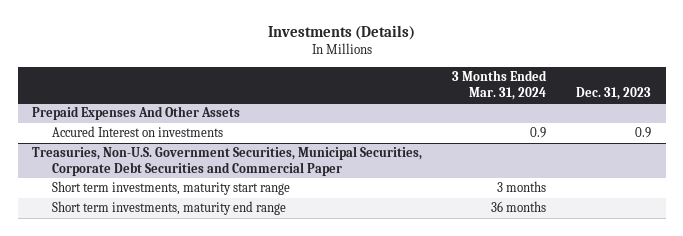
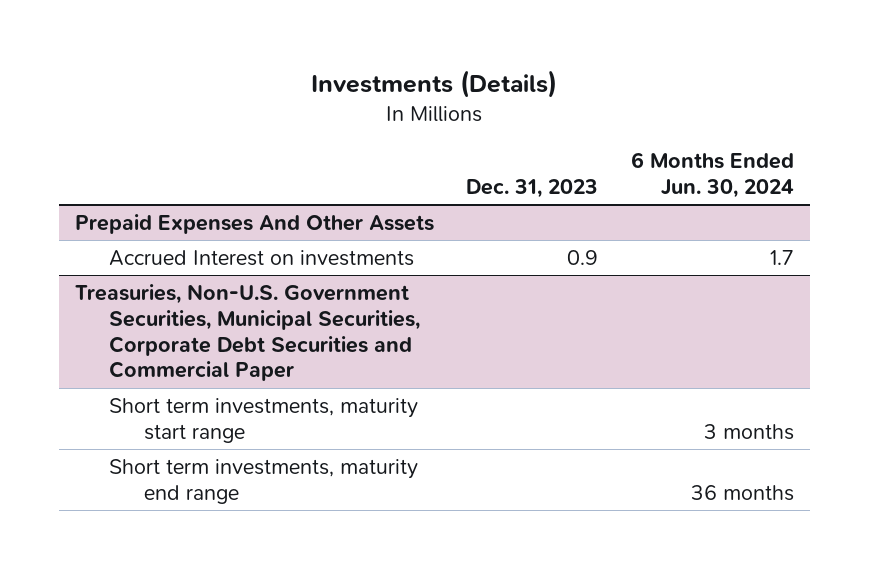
[452,70,548,100] 3 Months Ended Mar. 31, 2024 -> none
none -> [631,151,795,198] 6 Months Ended Jun. 30, 2024
[51,126,223,138] Accured Interest on investments -> [109,250,415,267] Accrued Interest on investments

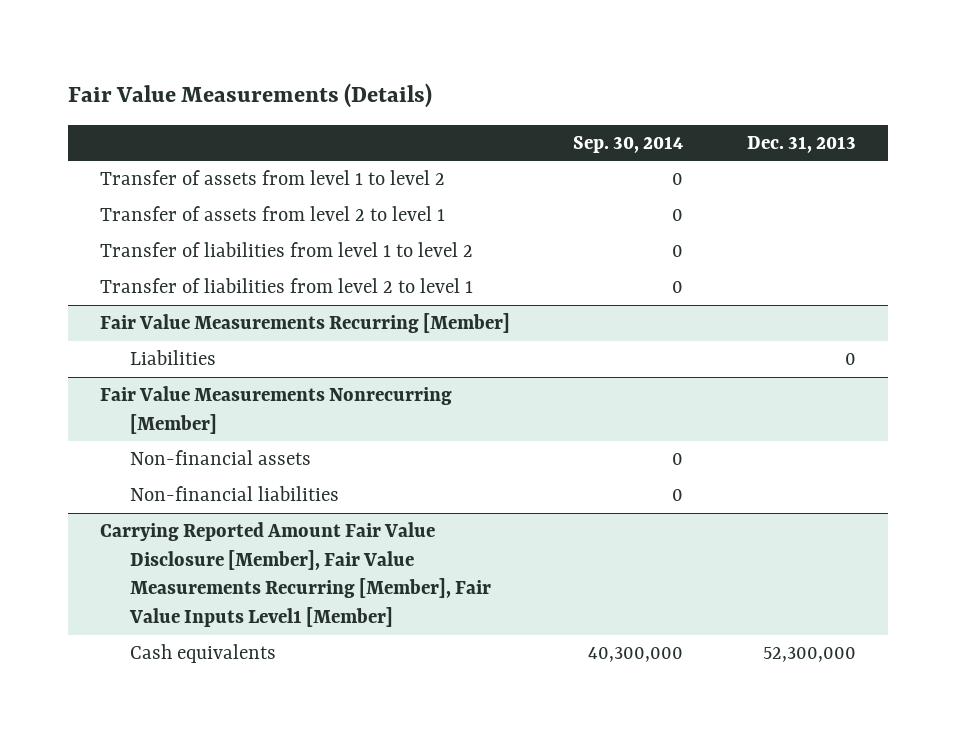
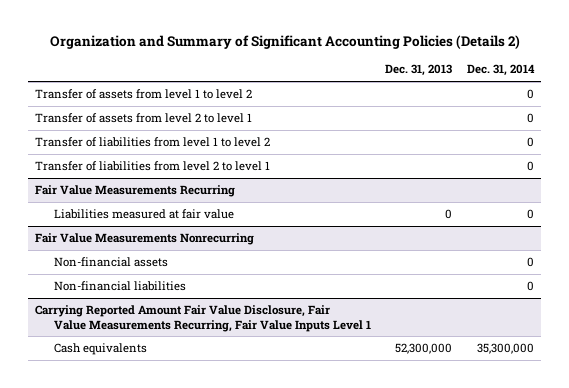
[67,83,432,109] Fair Value Measurements (Details) -> [49,34,520,49] Organization and Summary of Significant Accounting Policies (Details 2)
[573,135,684,153] Sep. 30, 2014 -> none
none -> [467,64,536,77] Dec. 31, 2014
[130,350,217,366] Liabilities -> none
[99,313,510,334] Fair Value Measurements Recurring [Member] -> [35,185,236,198] Fair Value Measurements Recurring
none -> [53,209,234,220] Liabilities measured at fair value
[99,386,452,434] Fair Value Measurements Nonrecurring [Member] -> [35,233,255,246] Fair Value Measurements Nonrecurring
[99,522,492,628] Carrying Reported Amount Fair Value Disclosure [Member], Fair Value Measurements Recurring [Member], Fair Value Inputs Level1 [Member] -> [35,305,371,332] Carrying Reported Amount Fair Value Disclosure, Fair Value Measurements Recurring, Fair Value Inputs Level 1

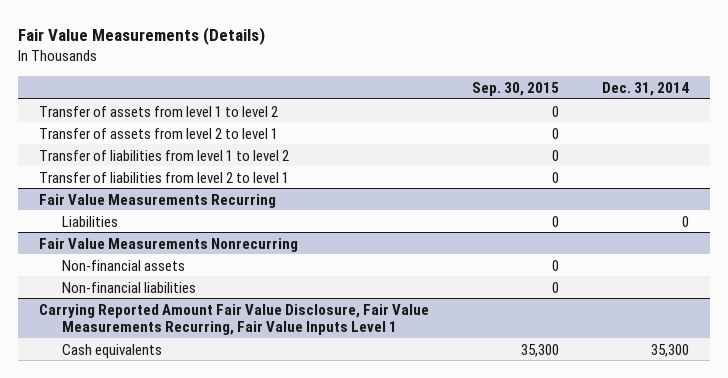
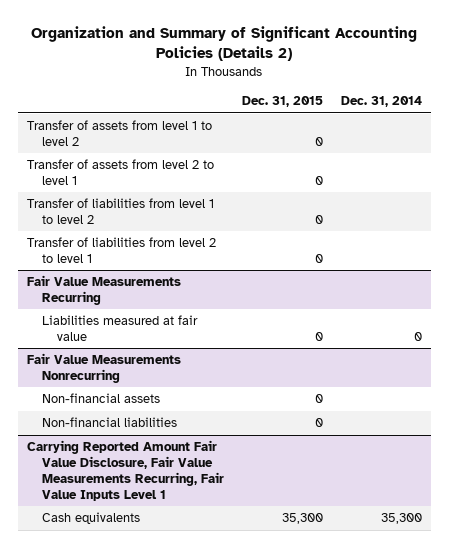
[18,27,266,46] Fair Value Measurements (Details) -> [31,26,418,62] Organization and Summary of Significant Accounting Policies (Details 2)
[472,81,560,96] Sep. 30, 2015 -> none
none -> [241,96,323,108] Dec. 31, 2015
[62,215,119,227] Liabilities -> none
none -> [41,315,198,342] Liabilities measured at fair value

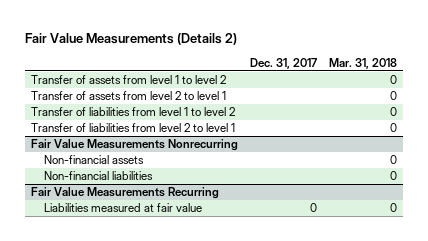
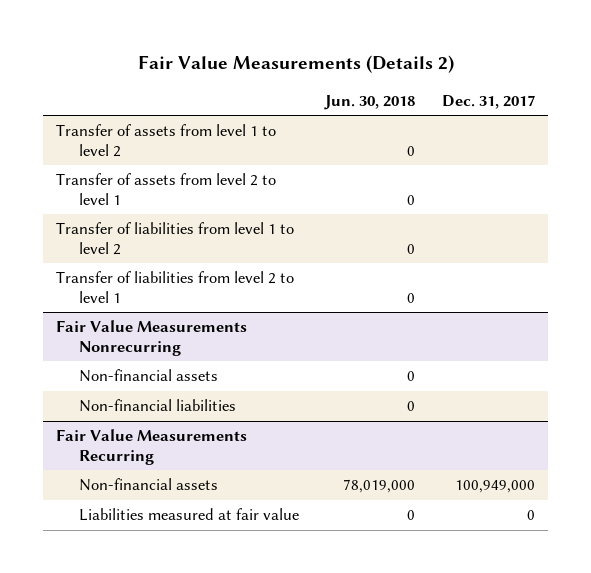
[328,57,397,69] Mar. 31, 2018 -> none
none -> [324,94,416,110] Jun. 30, 2018
none -> [78,478,218,492] Non-financial assets

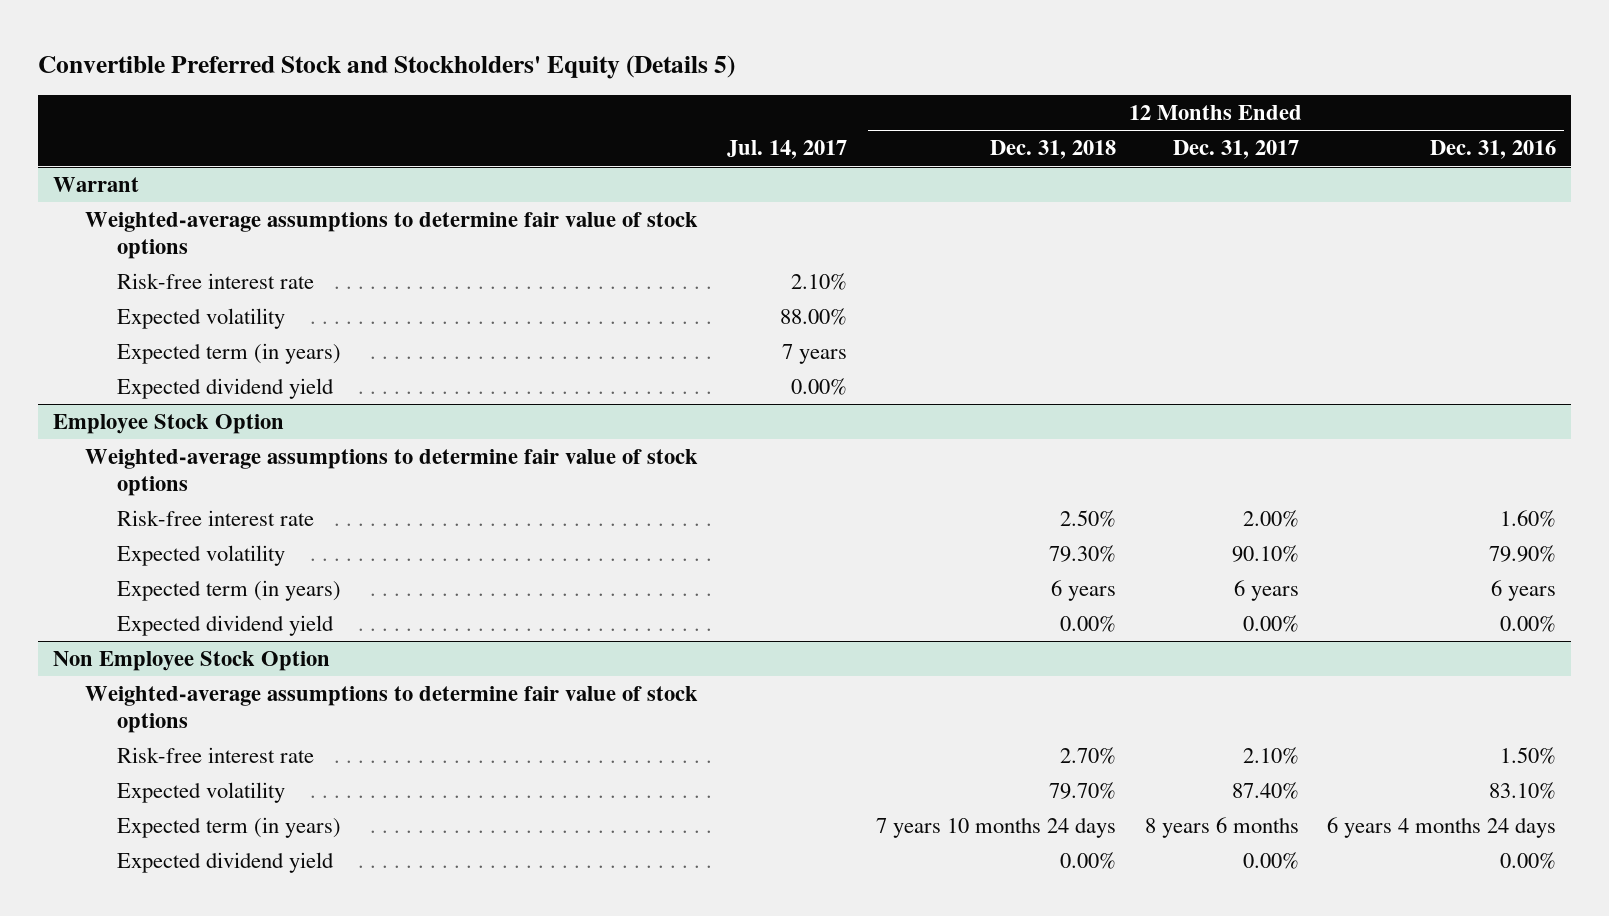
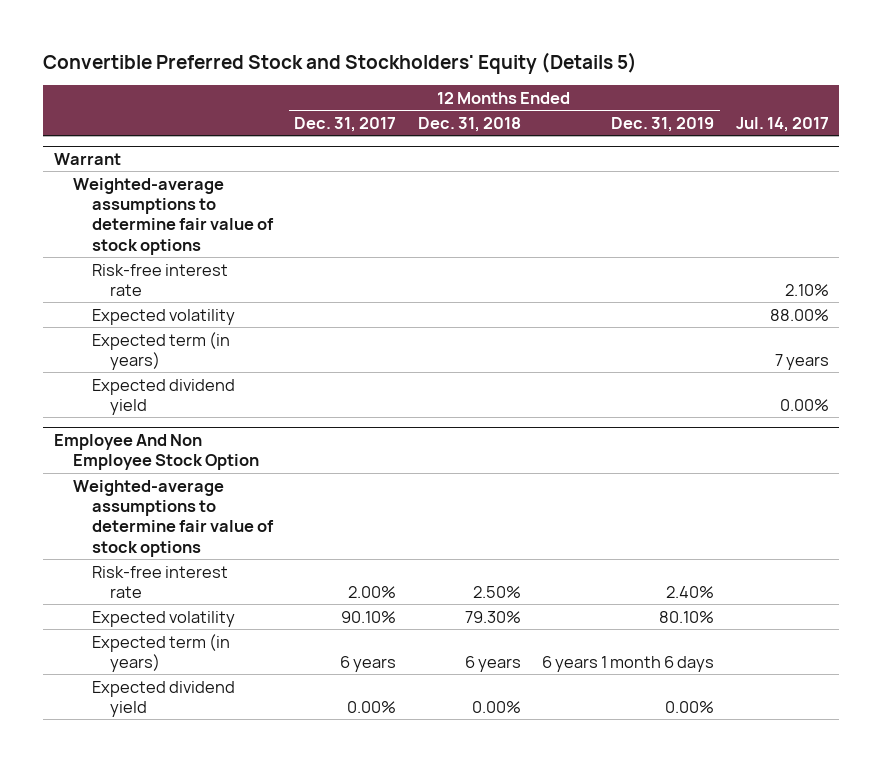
[1430,140,1557,160] Dec. 31, 2016 -> none
none -> [611,116,715,132] Dec. 31, 2019
[52,413,284,434] Employee Stock Option -> [53,433,259,471] Employee And Non Employee Stock Option
[52,650,330,671] Non Employee Stock Option -> none
[84,685,698,733] Weighted-average assumptions to determine fair value of stock options -> none
[116,746,314,763] Risk-free interest rate -> none
[116,781,285,803] Expected volatility -> none
[116,816,341,838] Expected term (in years) -> none
[116,851,334,873] Expected dividend yield -> none

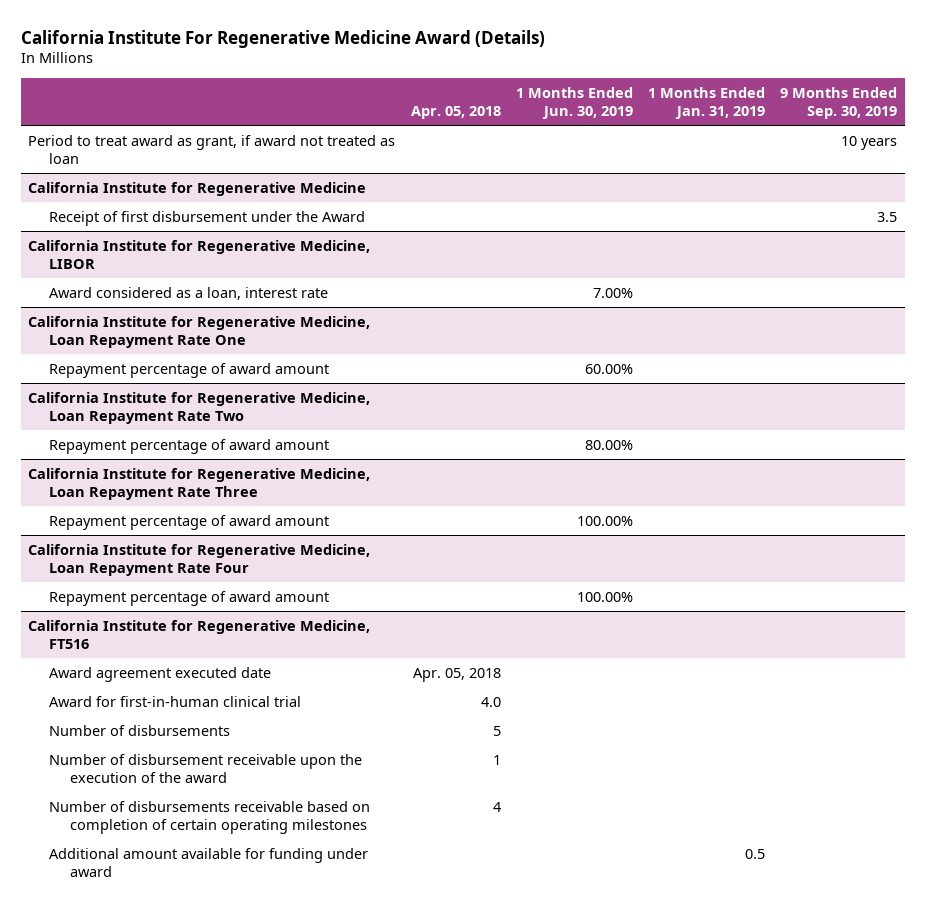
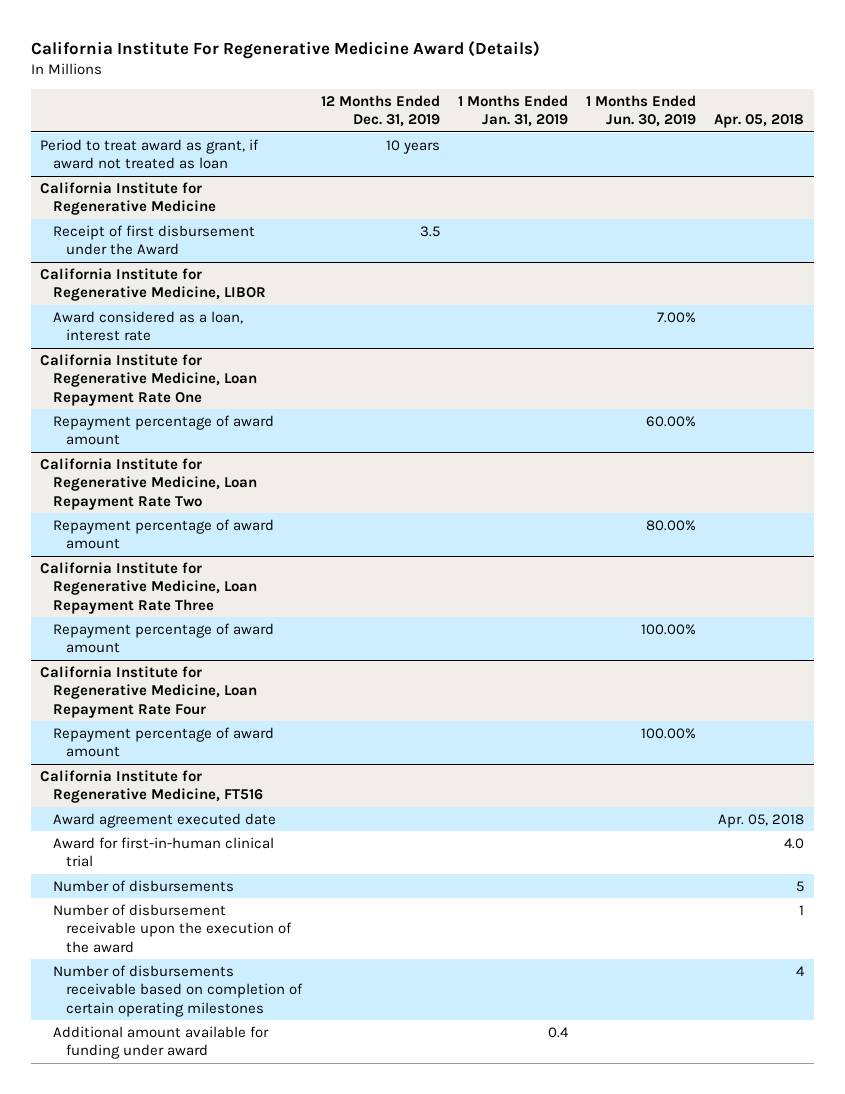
[780,86,898,120] 9 Months Ended Sep. 30, 2019 -> none
none -> [320,94,440,128] 12 Months Ended Dec. 31, 2019
[744,848,765,859] 0.5 -> [547,1026,569,1038] 0.4

